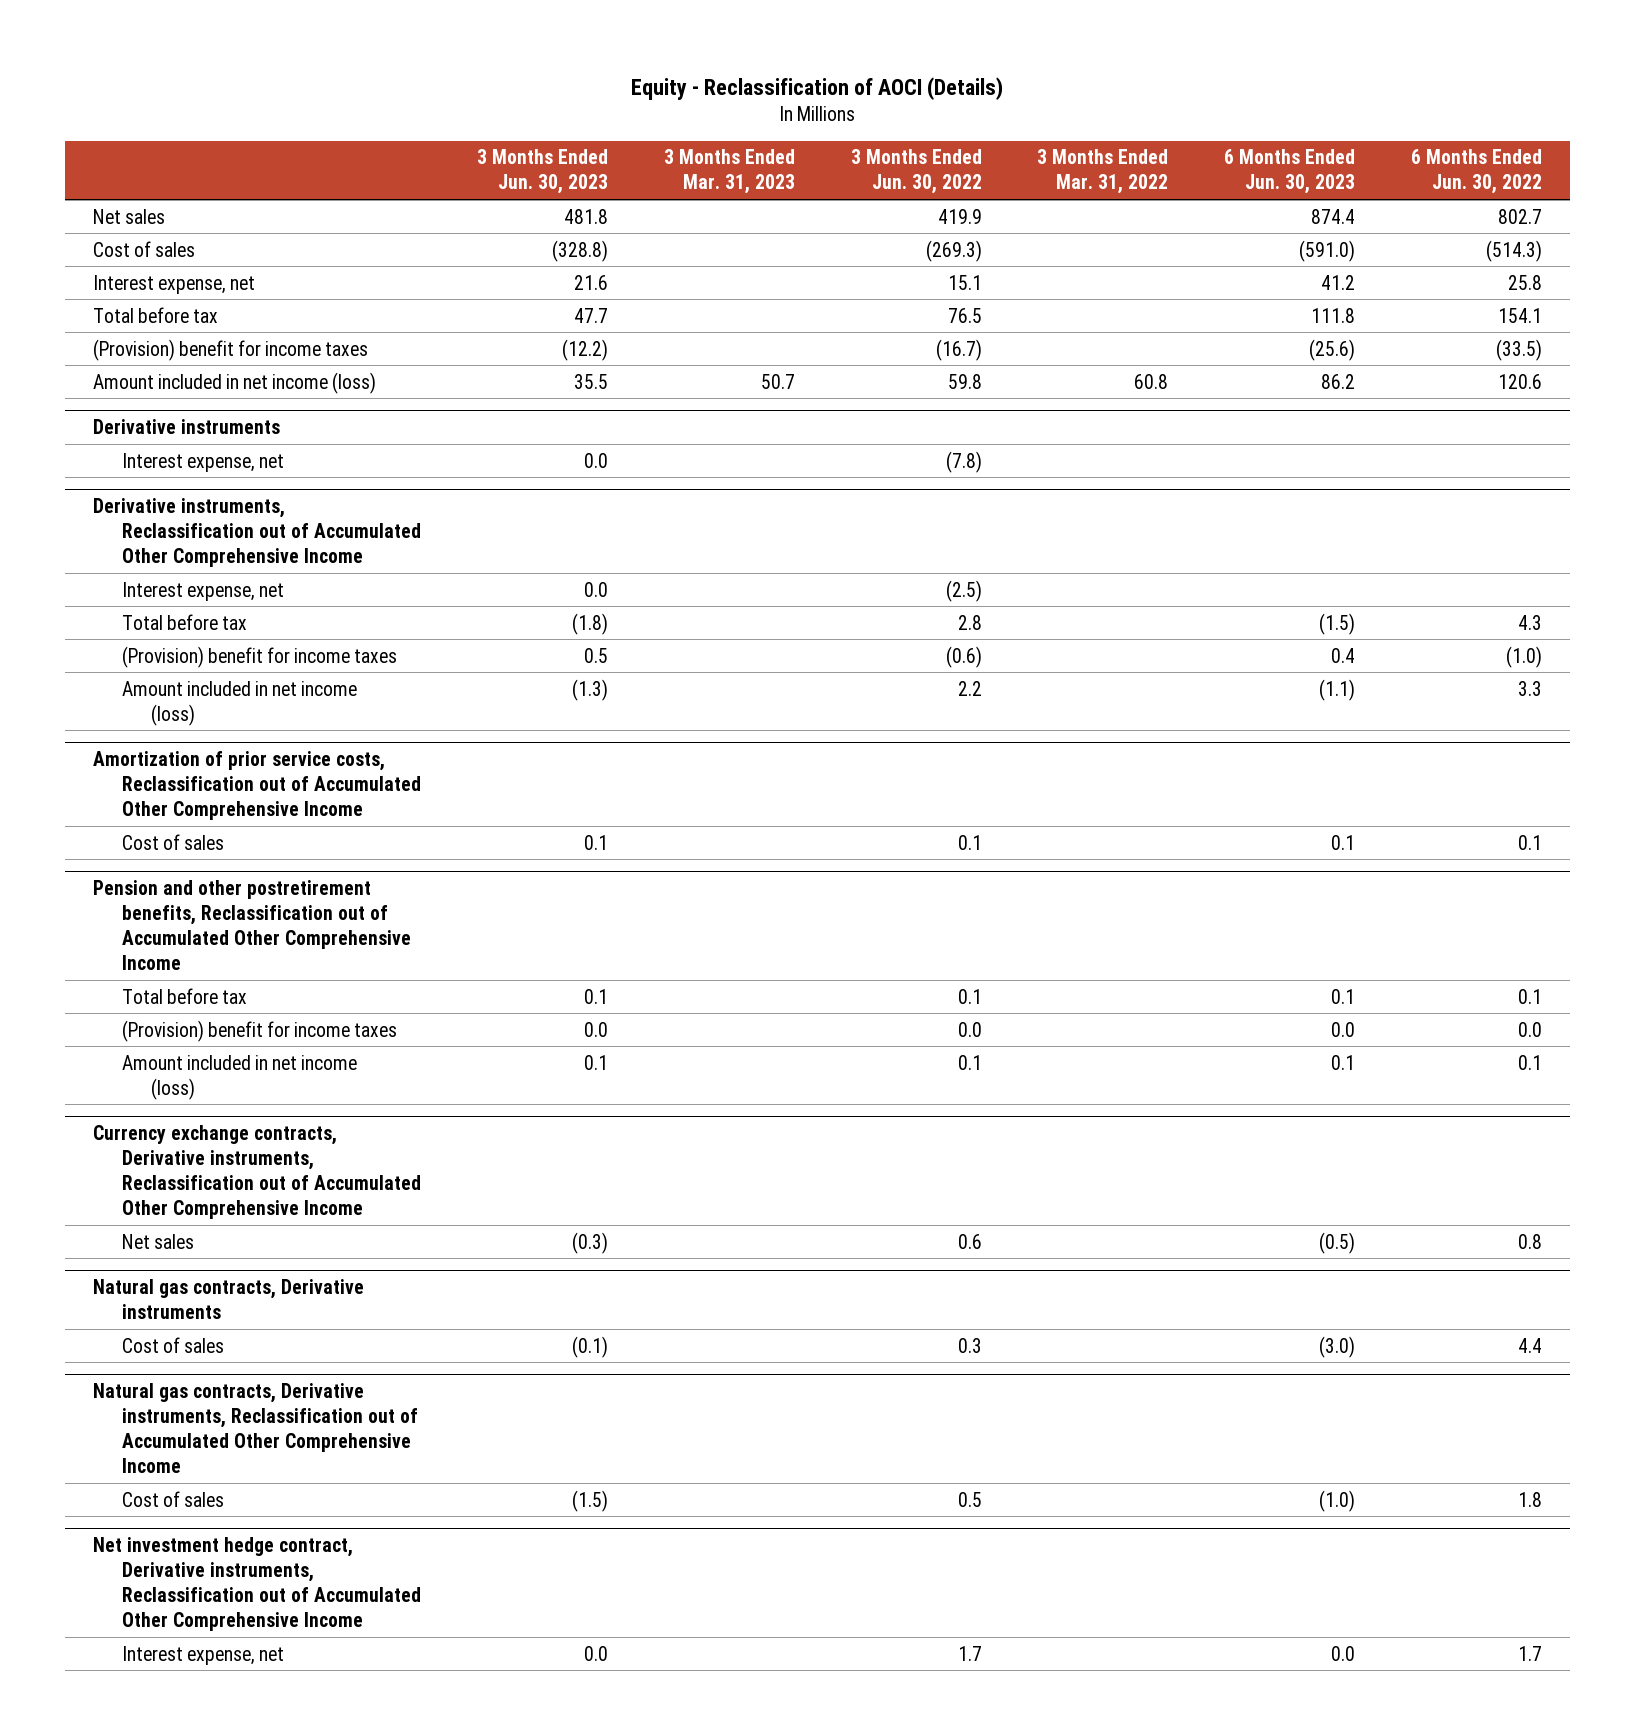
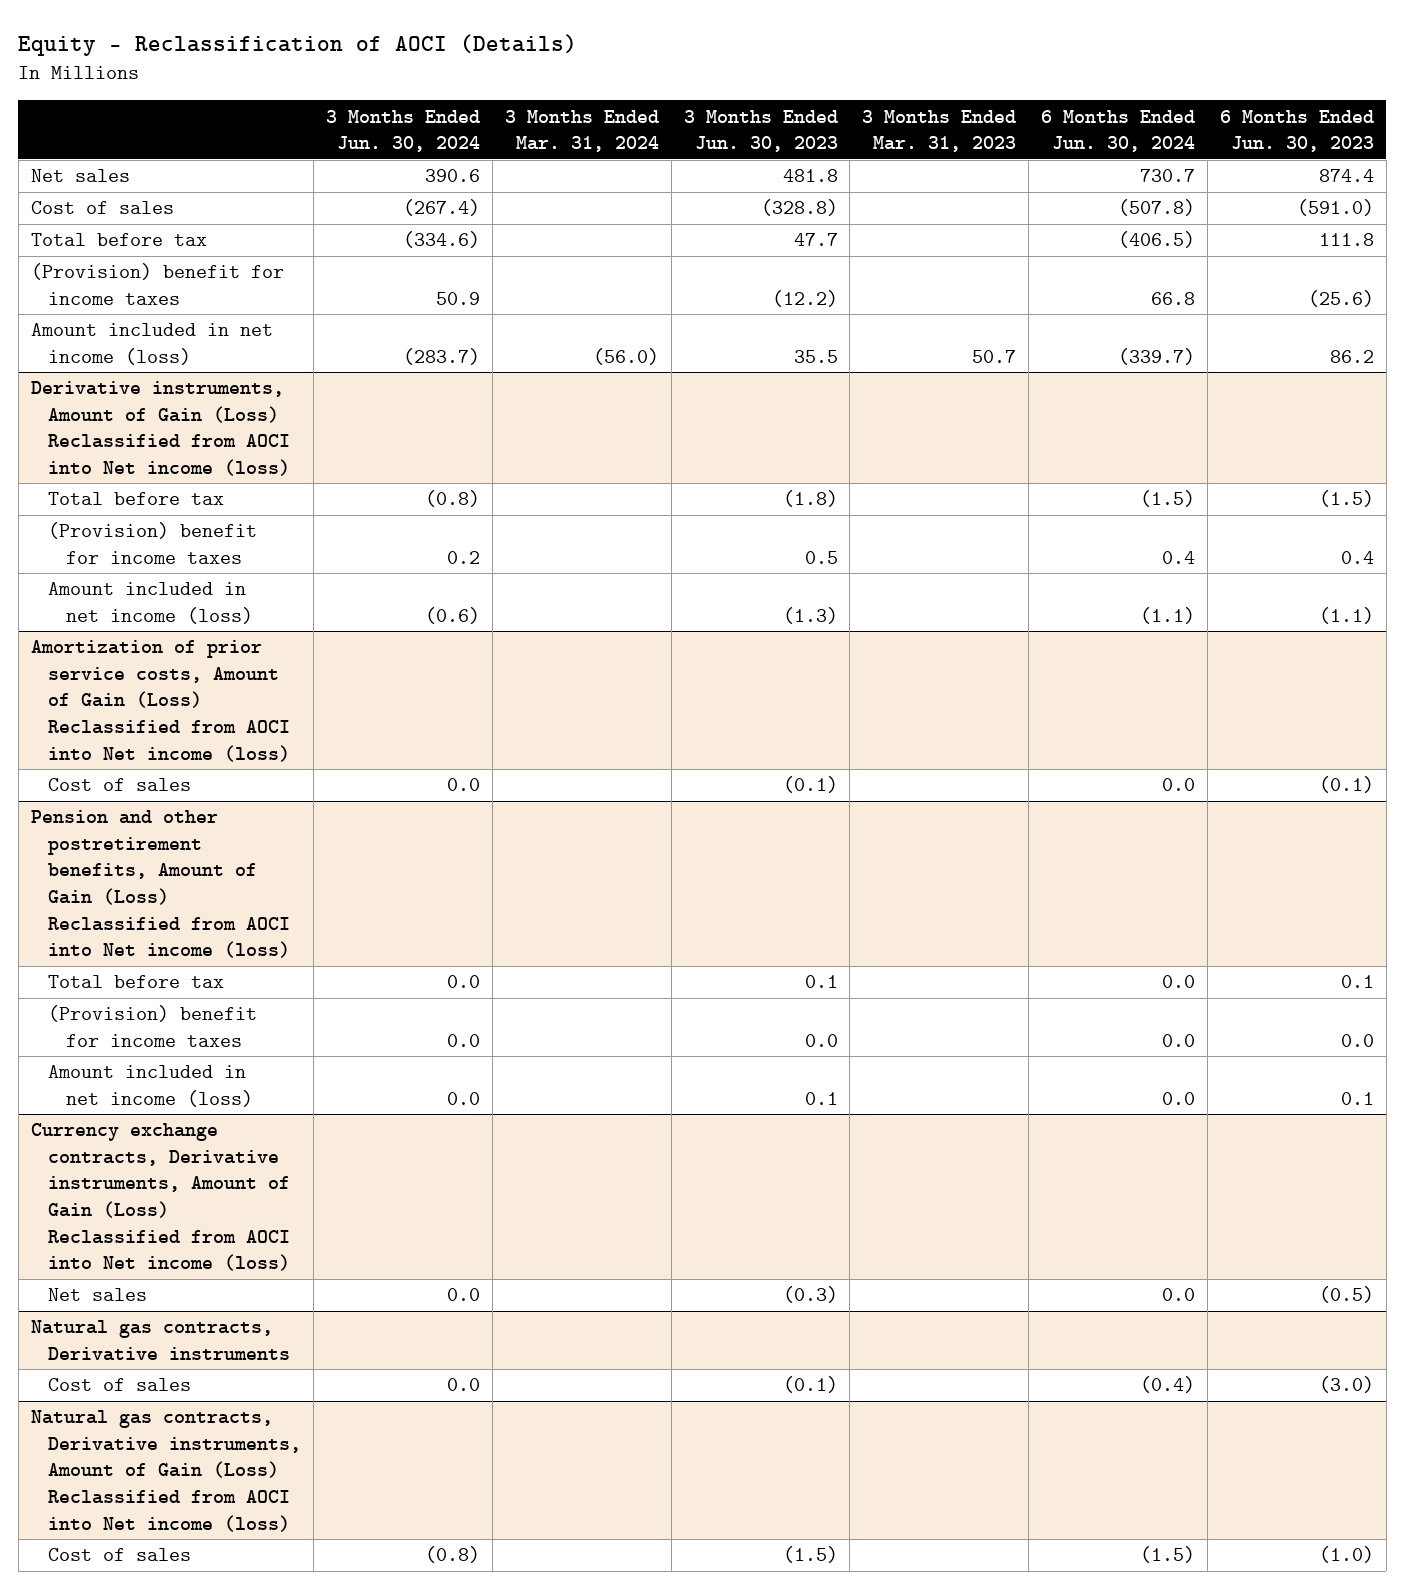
[850,149,982,195] 3 Months Ended Jun. 30, 2022 -> none
[1037,149,1169,195] 3 Months Ended Mar. 31, 2022 -> none
[1410,149,1542,195] 6 Months Ended Jun. 30, 2022 -> none
none -> [326,109,481,153] 3 Months Ended Jun. 30, 2024
none -> [504,109,659,153] 3 Months Ended Mar. 31, 2024
none -> [1041,109,1196,153] 6 Months Ended Jun. 30, 2024
[93,274,256,294] Interest expense, net -> none
[93,419,281,435] Derivative instruments -> none
[122,452,285,472] Interest expense, net -> none
[93,498,422,568] Derivative instruments, Reclassification out of Accumulated Other Comprehensive Income -> none
[122,581,285,601] Interest expense, net -> none
none -> [30,381,291,477] Derivative instruments, Amount of Gain (Loss) Reclassified from AOCI into Net income (loss)
[93,751,422,821] Amortization of prior service costs, Reclassification out of Accumulated Other Comprehensive Income -> none
[93,880,412,970] Pension and other postretirement benefits, Reclassification out of Accumulated Other Comprehensive Income -> none
none -> [30,640,291,762] Amortization of prior service costs, Amount of Gain (Loss) Reclassified from AOCI into Net income (loss)
[584,834,609,850] 0.1 -> [782,776,838,794] (0.1)
[1331,834,1356,850] 0.1 -> [1318,776,1374,794] (0.1)
none -> [30,810,291,959] Pension and other postretirement benefits, Amount of Gain (Loss) Reclassified from AOCI into Net income (loss)
[93,1125,422,1219] Currency exchange contracts, Derivative instruments, Reclassification out of Accumulated Other Comprehensive Income -> none
none -> [30,1123,291,1272] Currency exchange contracts, Derivative instruments, Amount of Gain (Loss) Reclassified from AOCI into Net income (loss)
[93,1383,419,1473] Natural gas contracts, Derivative instruments, Reclassification out of Accumulated Other Comprehensive Income -> none
none -> [30,1410,302,1532] Natural gas contracts, Derivative instruments, Amount of Gain (Loss) Reclassified from AOCI into Net income (loss)
[93,1537,422,1631] Net investment hedge contract, Derivative instruments, Reclassification out of Accumulated Other Comprehensive Income -> none
[122,1645,285,1665] Interest expense, net -> none

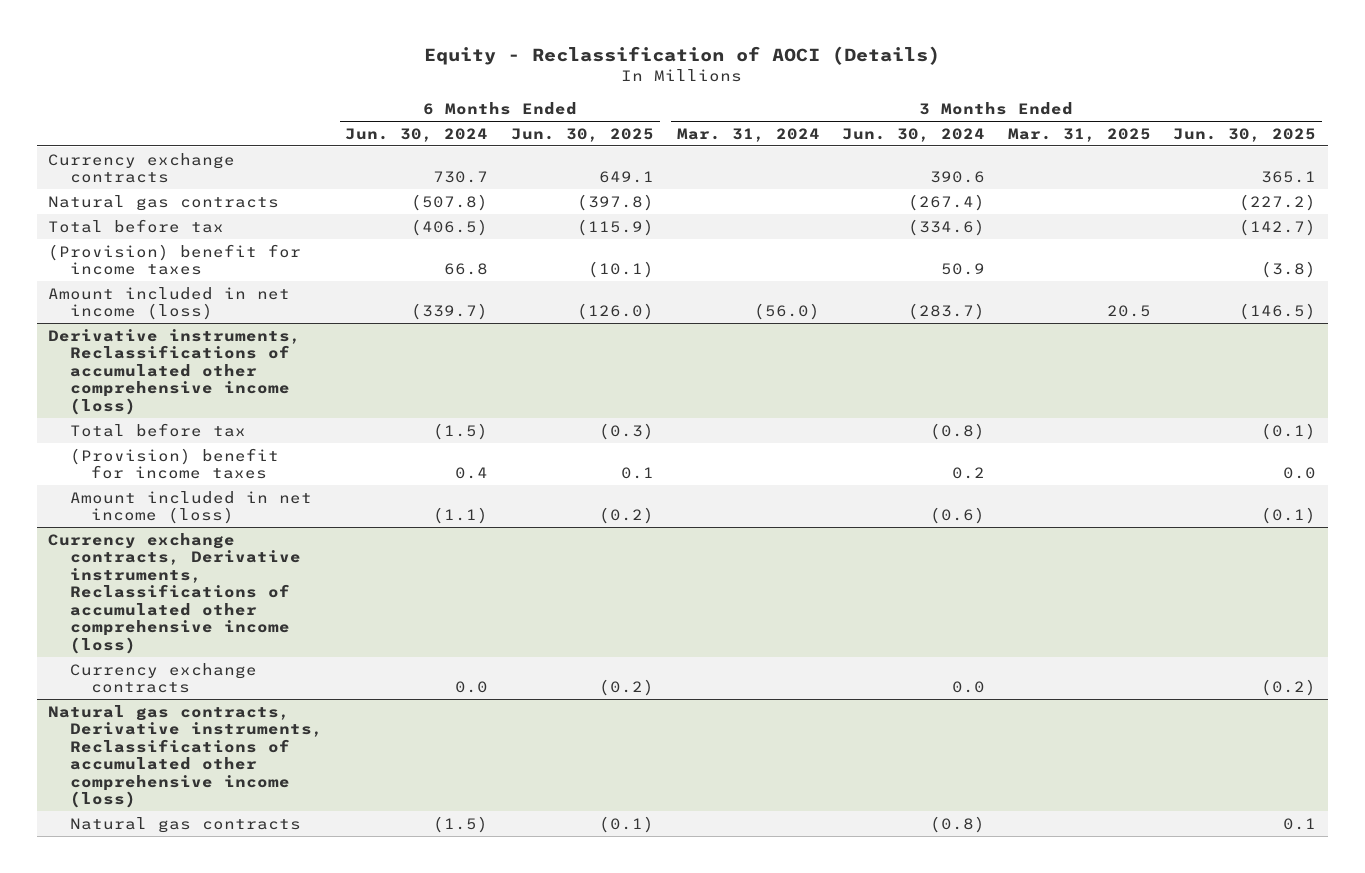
[683,109,838,153] 3 Months Ended Jun. 30, 2023 -> none
[862,109,1017,153] 3 Months Ended Mar. 31, 2023 -> none
[1219,109,1374,153] 6 Months Ended Jun. 30, 2023 -> none
none -> [510,127,654,142] Jun. 30, 2025
none -> [1007,127,1151,142] Mar. 31, 2025
none -> [1173,127,1317,142] Jun. 30, 2025
[30,169,130,183] Net sales -> [48,152,236,184] Currency exchange contracts
[30,201,174,215] Cost of sales -> [48,194,280,211] Natural gas contracts
[30,381,291,477] Derivative instruments, Amount of Gain (Loss) Reclassified from AOCI into Net income (loss) -> none
none -> [48,328,302,415] Derivative instruments, Reclassifications of accumulated other comprehensive income (loss)
[30,640,291,762] Amortization of prior service costs, Amount of Gain (Loss) Reclassified from AOCI into Net income (loss) -> none
[48,778,192,792] Cost of sales -> none
[30,810,291,959] Pension and other postretirement benefits, Amount of Gain (Loss) Reclassified from AOCI into Net income (loss) -> none
[48,975,225,989] Total before tax -> none
[48,1005,258,1047] (Provision) benefit for income taxes -> none
[48,1065,254,1107] Amount included in net income (loss) -> none
[30,1123,291,1272] Currency exchange contracts, Derivative instruments, Amount of Gain (Loss) Reclassified from AOCI into Net income (loss) -> none
[30,1320,291,1361] Natural gas contracts, Derivative instruments -> none
[48,1378,192,1392] Cost of sales -> none
[30,1410,302,1532] Natural gas contracts, Derivative instruments, Amount of Gain (Loss) Reclassified from AOCI into Net income (loss) -> none
none -> [48,532,301,654] Currency exchange contracts, Derivative instruments, Reclassifications of accumulated other comprehensive income (loss)
[48,1288,148,1302] Net sales -> [69,662,257,694] Currency exchange contracts
none -> [48,704,323,809] Natural gas contracts, Derivative instruments, Reclassifications of accumulated other comprehensive income (loss)
[48,1548,192,1562] Cost of sales -> [69,816,301,833] Natural gas contracts

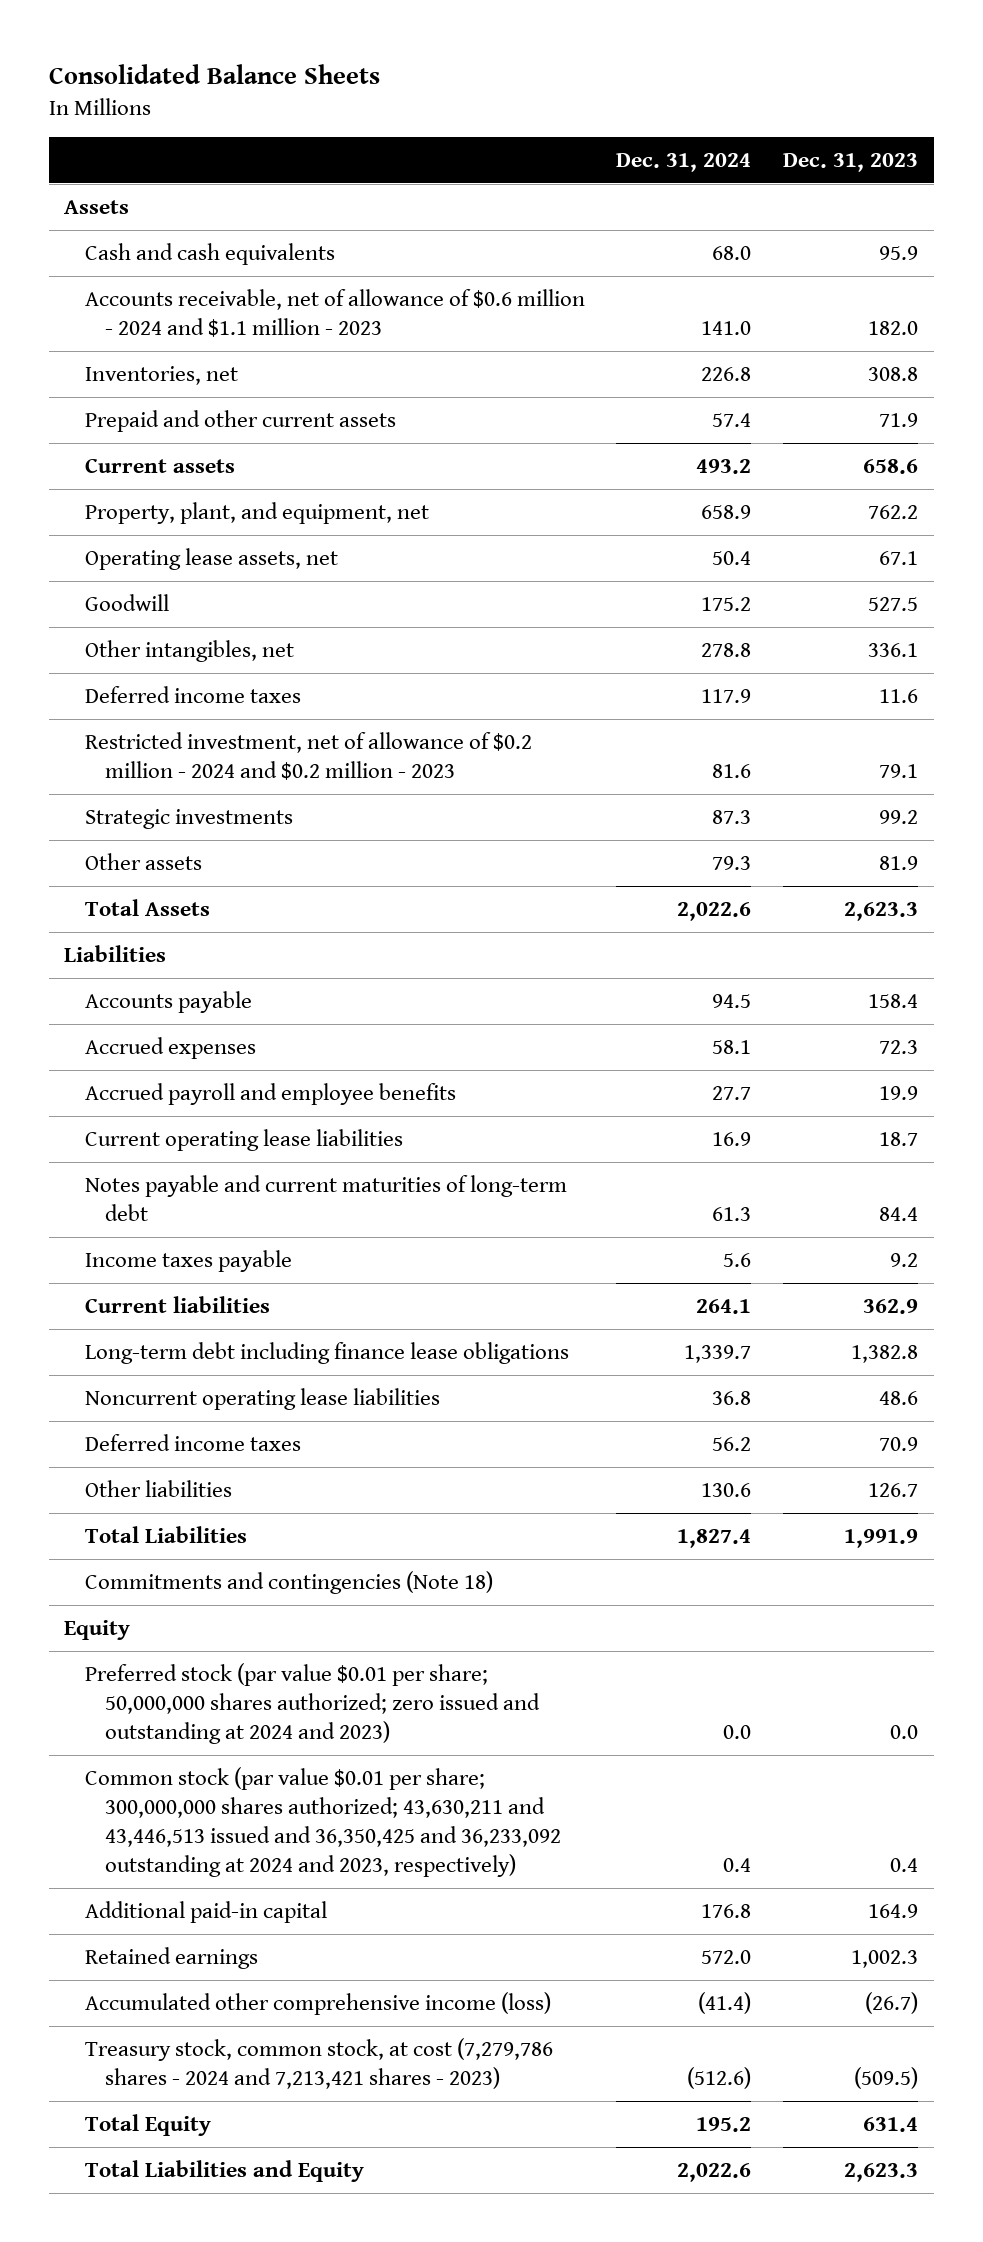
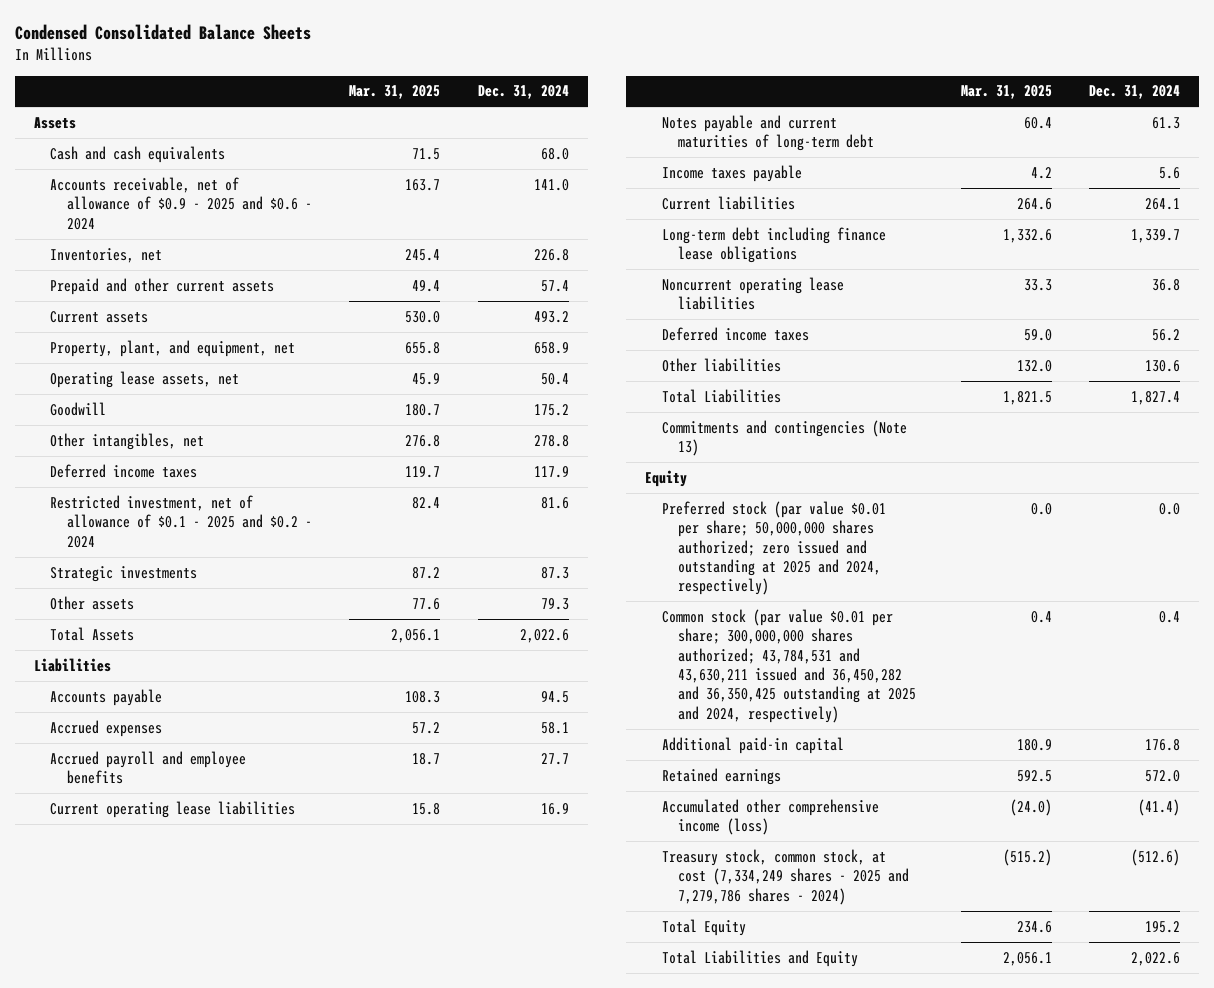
[48,63,380,84] Consolidated Balance Sheets -> [14,24,311,41] Condensed Consolidated Balance Sheets
[783,153,919,173] Dec. 31, 2023 -> none
none -> [349,85,441,100] Mar. 31, 2025
[84,288,585,337] Accounts receivable, net of allowance of $0.6 million - 2024 and $1.1 million - 2023 -> [50,176,312,230] Accounts receivable, net of allowance of $0.9 - 2025 and $0.6 - 2024
[84,731,532,780] Restricted investment, net of allowance of $0.2 million - 2024 and $0.2 million - 2023 -> [50,494,312,548] Restricted investment, net of allowance of $0.1 - 2025 and $0.2 - 2024
[84,1570,493,1594] Commitments and contingencies (Note 18) -> [661,419,907,457] Commitments and contingencies (Note 13)
[84,1662,540,1745] Preferred stock (par value $0.01 per share; 50,000,000 shares authorized; zero issued and outstanding at 2024 and 2023) -> [661,500,886,596] Preferred stock (par value $0.01 per share; 50,000,000 shares authorized; zero issued and outstanding at 2025 and 2024, respectively)
[84,1766,561,1878] Common stock (par value $0.01 per share; 300,000,000 shares authorized; 43,630,211 and 43,446,513 issued and 36,350,425 and 36,233,092 outstanding at 2024 and 2023, respectively) -> [661,608,917,723] Common stock (par value $0.01 per share; 300,000,000 shares authorized; 43,784,531 and 43,630,211 issued and 36,450,282 and 36,350,425 outstanding at 2025 and 2024, respectively)
[84,2037,553,2089] Treasury stock, common stock, at cost (7,279,786 shares - 2024 and 7,213,421 shares - 2023) -> [661,848,910,905] Treasury stock, common stock, at cost (7,334,249 shares - 2025 and 7,279,786 shares - 2024)

